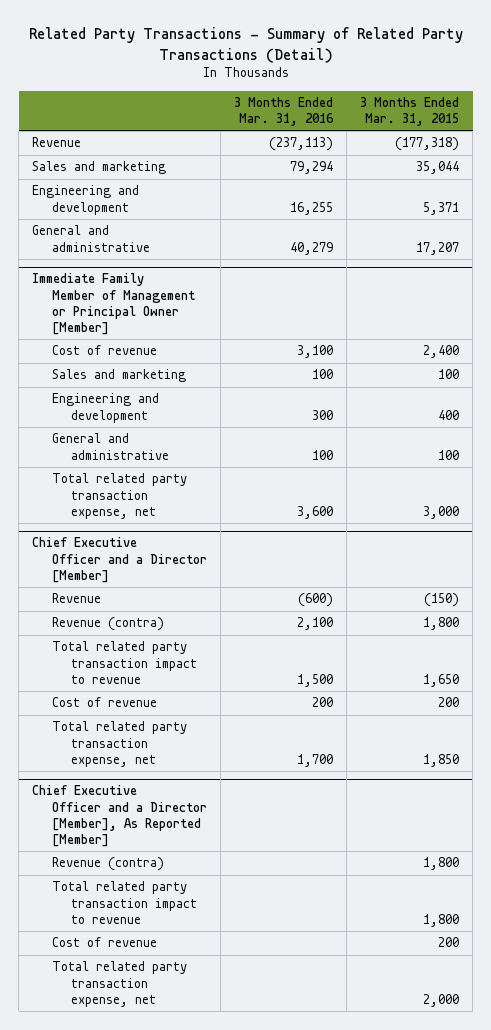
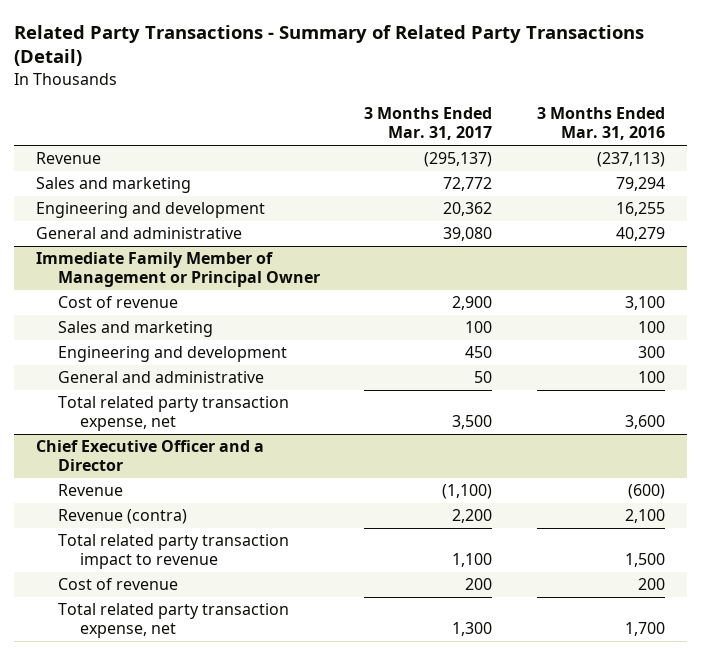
[359,96,459,127] 3 Months Ended Mar. 31, 2015 -> none
none -> [364,107,493,141] 3 Months Ended Mar. 31, 2017
[32,273,195,336] Immediate Family Member of Management or Principal Owner [Member] -> [36,252,321,288] Immediate Family Member of Management or Principal Owner
[32,537,207,583] Chief Executive Officer and a Director [Member] -> [36,440,265,472] Chief Executive Officer and a Director
[32,785,207,848] Chief Executive Officer and a Director [Member], As Reported [Member] -> none
[51,857,164,872] Revenue (contra) -> none
[51,881,198,924] Total related party transaction impact to revenue -> none
[51,937,157,948] Cost of revenue -> none
[51,961,187,1007] Total related party transaction expense, net -> none

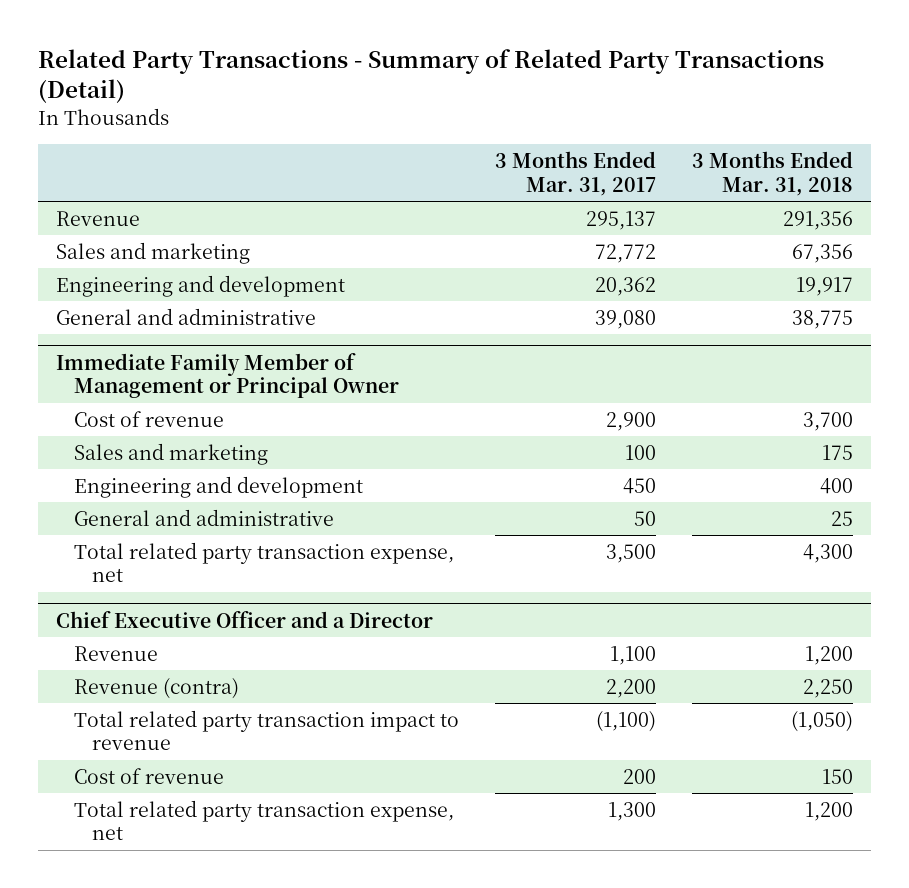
[536,107,665,141] 3 Months Ended Mar. 31, 2016 -> none
none -> [692,151,854,196] 3 Months Ended Mar. 31, 2018
[424,152,493,168] (295,137) -> [586,210,657,230] 295,137
[442,484,493,500] (1,100) -> [610,645,657,665] 1,100
[452,553,493,568] 1,100 -> [596,710,657,732] (1,100)

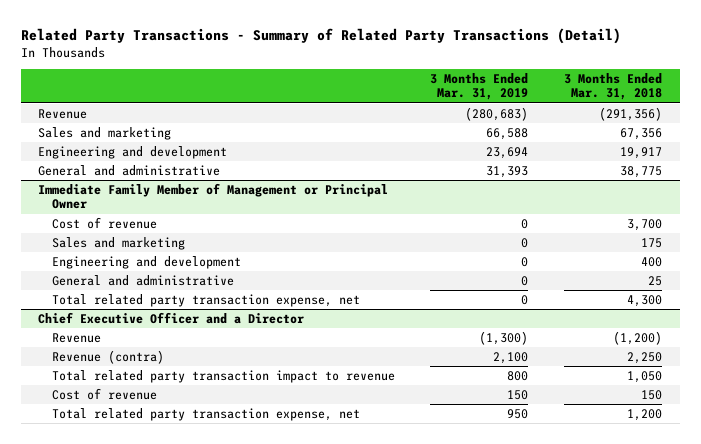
[495,151,657,196] 3 Months Ended Mar. 31, 2017 -> none
none -> [430,72,529,101] 3 Months Ended Mar. 31, 2019
[783,210,854,230] 291,356 -> [599,106,663,121] (291,356)
[805,645,854,665] 1,200 -> [613,330,663,345] (1,200)
[791,710,854,732] (1,050) -> [627,370,663,383] 1,050

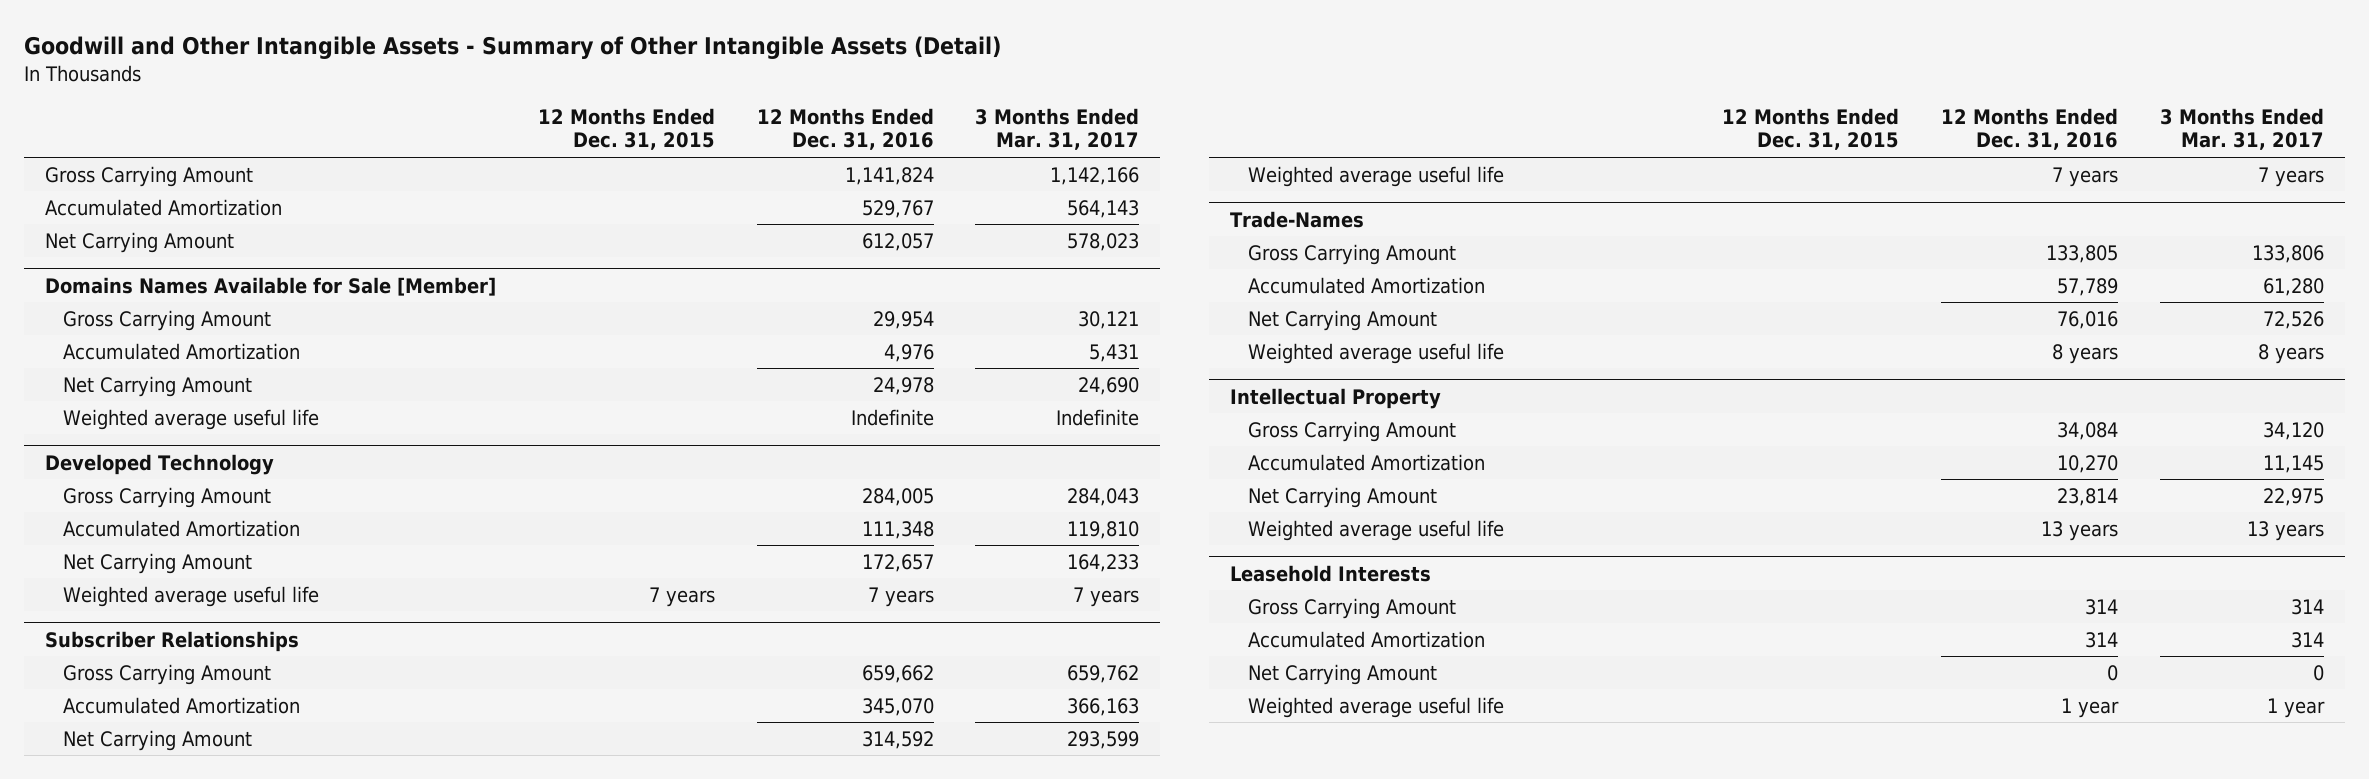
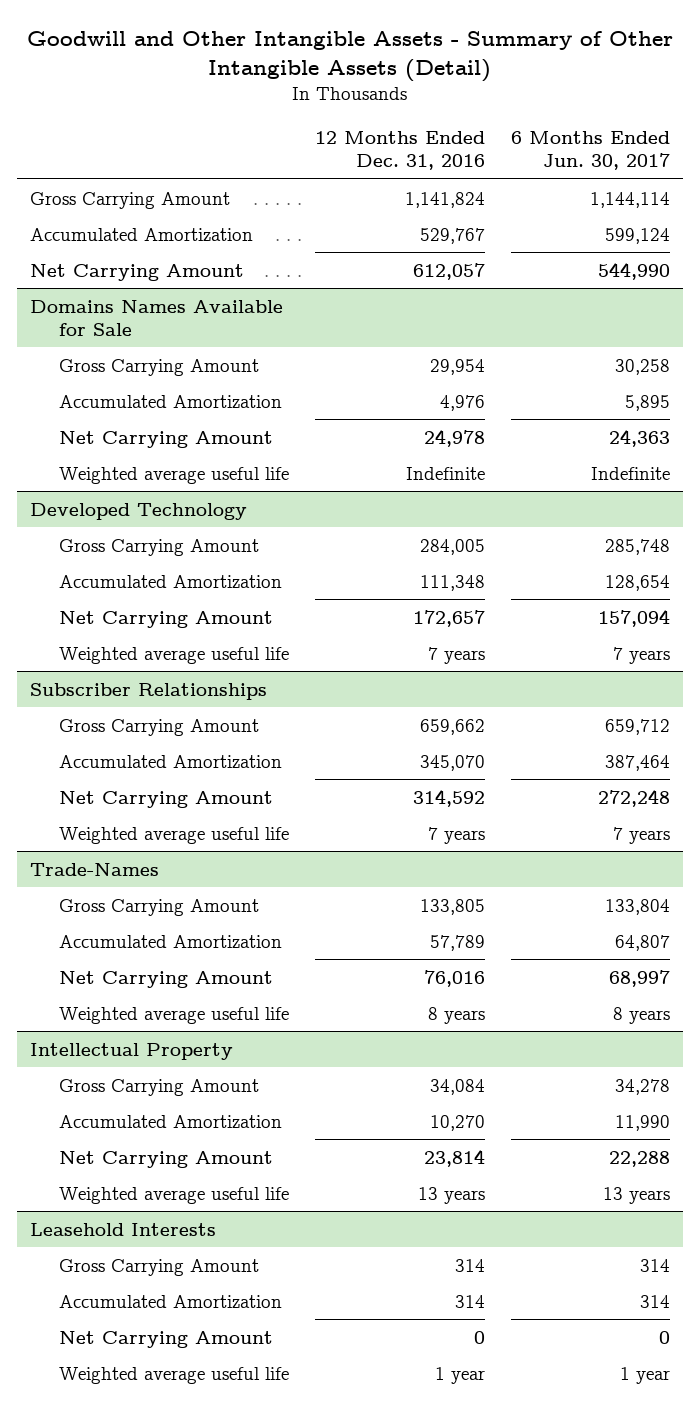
[537,107,715,151] 12 Months Ended Dec. 31, 2015 -> none
[975,107,1140,151] 3 Months Ended Mar. 31, 2017 -> none
none -> [510,130,670,171] 6 Months Ended Jun. 30, 2017
[45,276,497,296] Domains Names Available for Sale [Member] -> [29,299,283,336] Domains Names Available for Sale

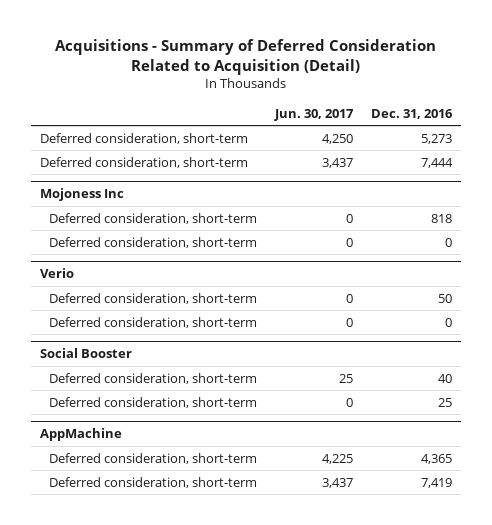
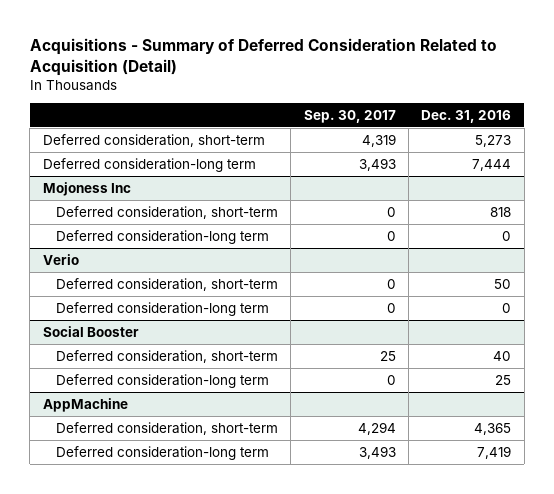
[274,108,355,121] Jun. 30, 2017 -> none
none -> [303,109,396,123] Sep. 30, 2017
[39,156,248,168] Deferred consideration, short-term -> [42,157,256,172] Deferred consideration-long term
[48,236,257,248] Deferred consideration, short-term -> [56,229,270,244] Deferred consideration-long term
[48,316,257,328] Deferred consideration, short-term -> [56,301,270,316] Deferred consideration-long term
[48,396,257,408] Deferred consideration, short-term -> [56,373,270,388] Deferred consideration-long term
[48,476,257,488] Deferred consideration, short-term -> [56,445,270,460] Deferred consideration-long term

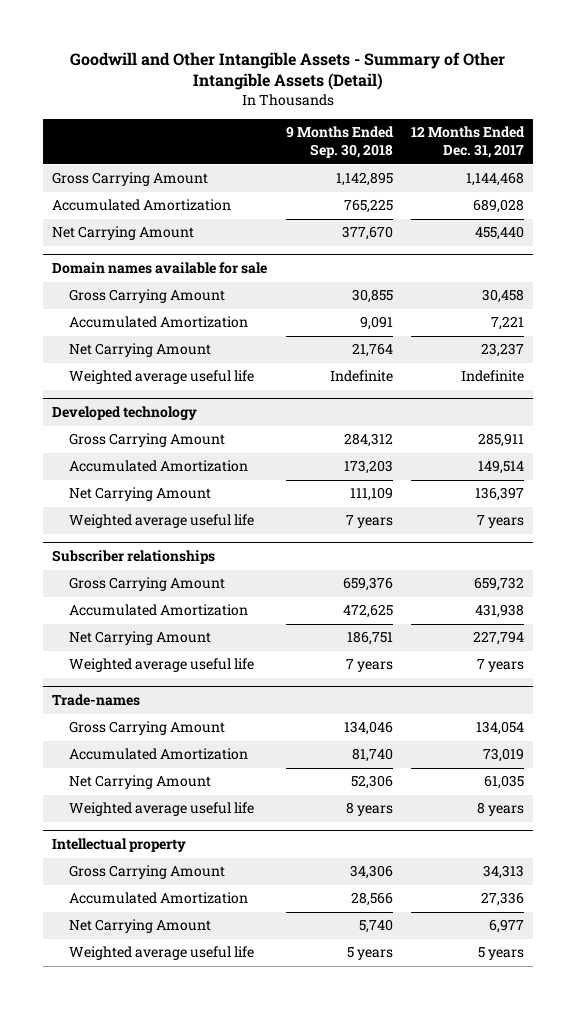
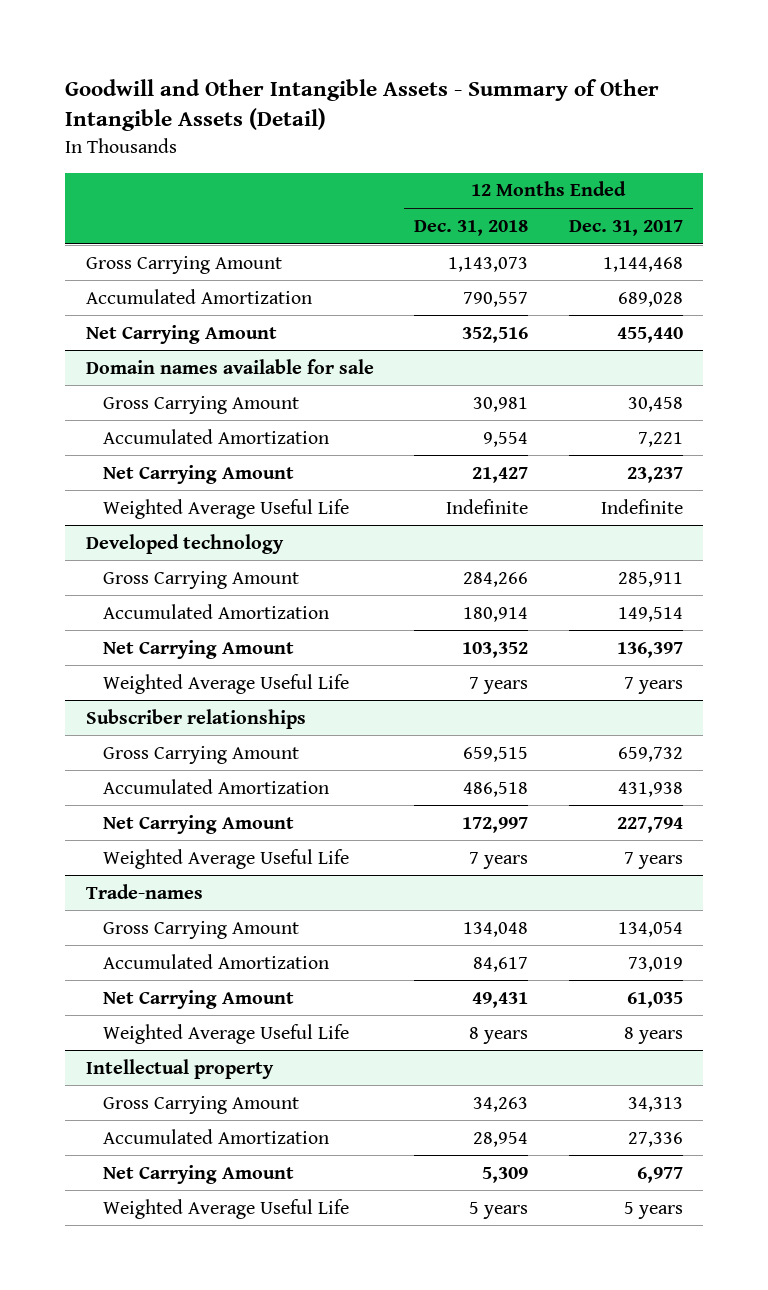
[285,126,394,159] 9 Months Ended Sep. 30, 2018 -> none
none -> [414,219,529,236] Dec. 31, 2018
[69,370,255,385] Weighted average useful life -> [102,498,349,519] Weighted Average Useful Life
[69,514,255,529] Weighted average useful life -> [102,673,349,694] Weighted Average Useful Life
[69,658,255,673] Weighted average useful life -> [102,848,349,869] Weighted Average Useful Life
[69,802,255,817] Weighted average useful life -> [102,1023,349,1044] Weighted Average Useful Life
[69,946,255,961] Weighted average useful life -> [102,1198,349,1219] Weighted Average Useful Life

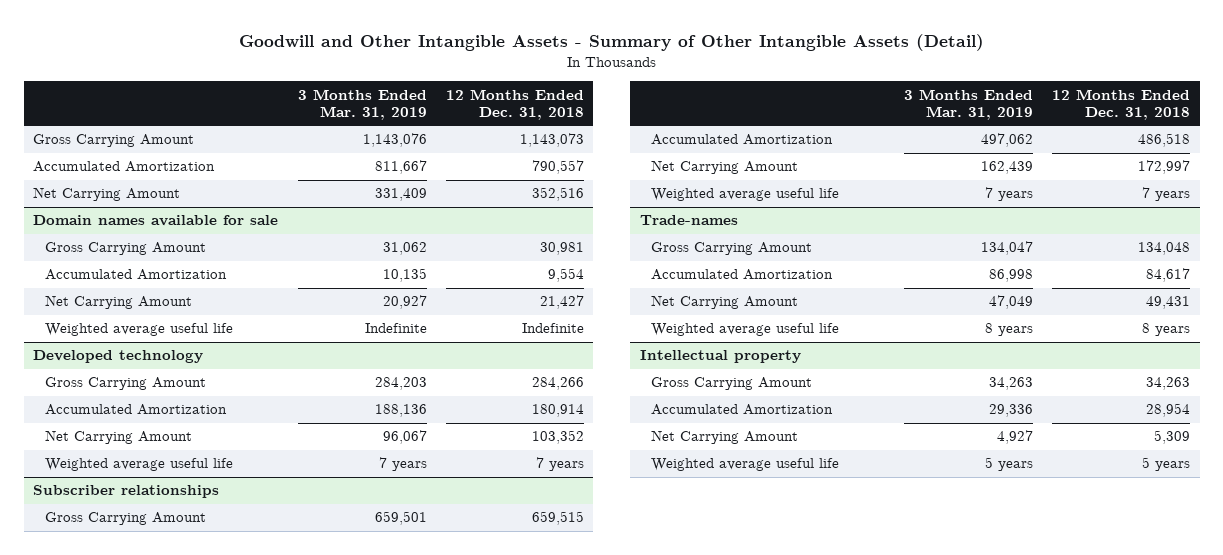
[568,219,683,236] Dec. 31, 2017 -> none
none -> [297,88,427,121] 3 Months Ended Mar. 31, 2019
[102,498,349,519] Weighted Average Useful Life -> [44,323,233,337] Weighted average useful life
[102,673,349,694] Weighted Average Useful Life -> [44,458,233,472] Weighted average useful life
[102,848,349,869] Weighted Average Useful Life -> [650,188,839,202] Weighted average useful life
[102,1023,349,1044] Weighted Average Useful Life -> [650,323,839,337] Weighted average useful life
[102,1198,349,1219] Weighted Average Useful Life -> [650,458,839,472] Weighted average useful life

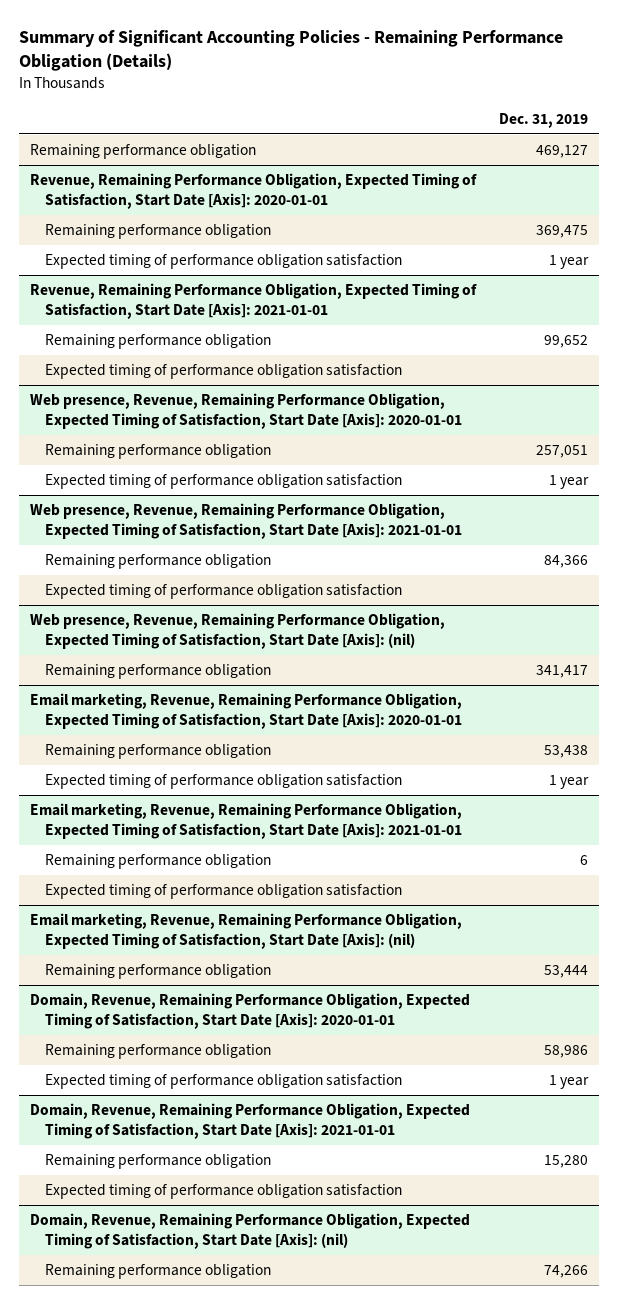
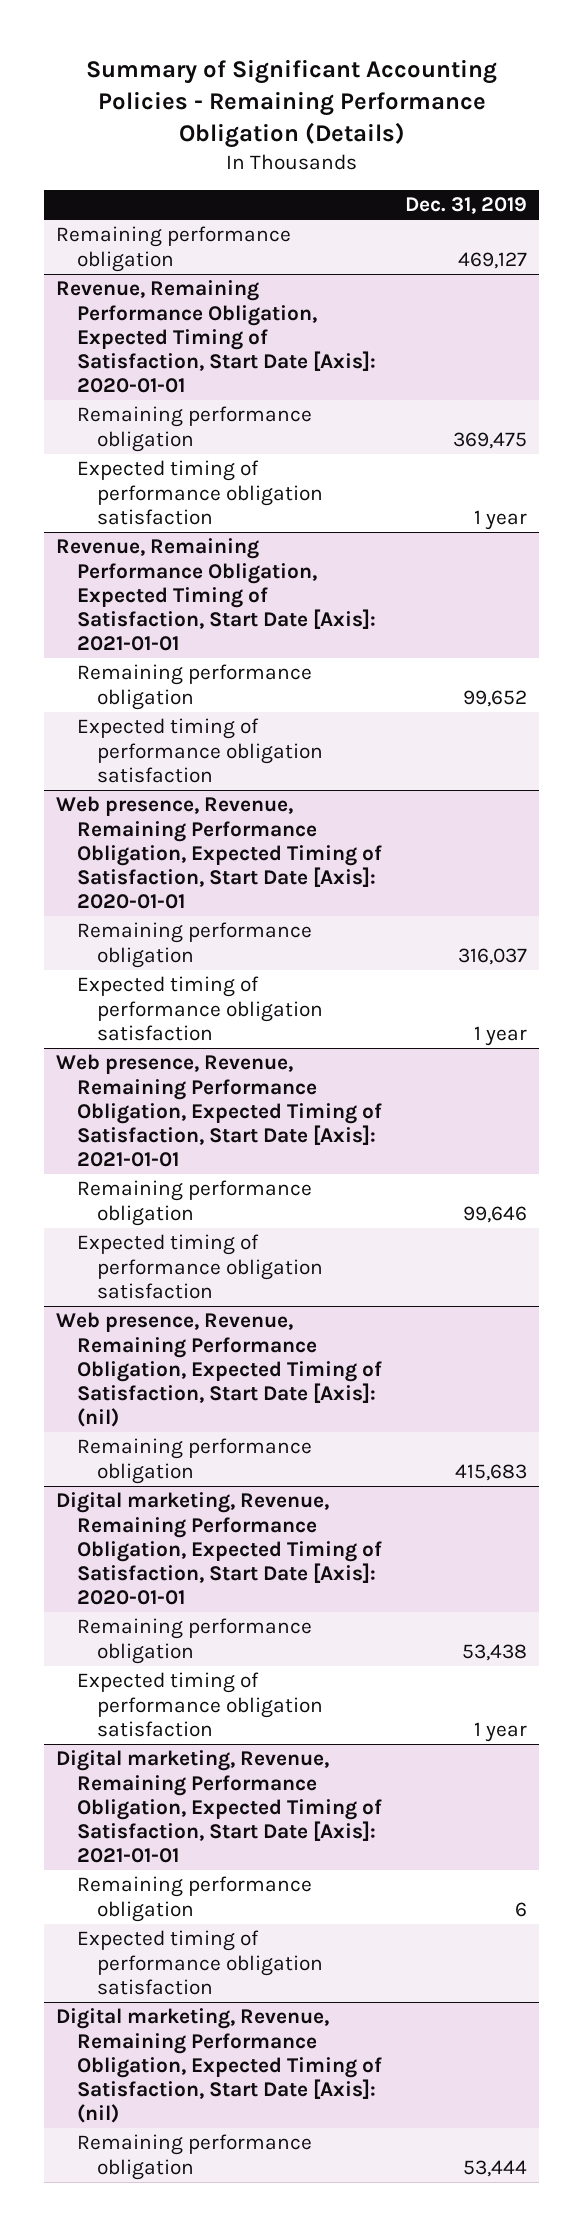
[535,445,588,459] 257,051 -> [458,947,528,965] 316,037
[543,555,588,569] 84,366 -> [463,1205,528,1223] 99,646
[535,665,588,679] 341,417 -> [455,1463,528,1481] 415,683
[30,693,463,729] Email marketing, Revenue, Remaining Performance Obligation, Expected Timing of Satisfaction, Start Date [Axis]: 2020-01-01 -> [56,1492,382,1606] Digital marketing, Revenue, Remaining Performance Obligation, Expected Timing of Satisfaction, Start Date [Axis]: 2020-01-01
[30,803,463,839] Email marketing, Revenue, Remaining Performance Obligation, Expected Timing of Satisfaction, Start Date [Axis]: 2021-01-01 -> [56,1750,382,1864] Digital marketing, Revenue, Remaining Performance Obligation, Expected Timing of Satisfaction, Start Date [Axis]: 2021-01-01
[30,913,463,949] Email marketing, Revenue, Remaining Performance Obligation, Expected Timing of Satisfaction, Start Date [Axis]: (nil) -> [56,2008,382,2124] Digital marketing, Revenue, Remaining Performance Obligation, Expected Timing of Satisfaction, Start Date [Axis]: (nil)
[30,993,471,1029] Domain, Revenue, Remaining Performance Obligation, Expected Timing of Satisfaction, Start Date [Axis]: 2020-01-01 -> none
[45,1044,272,1060] Remaining performance obligation -> none
[45,1074,403,1090] Expected timing of performance obligation satisfaction -> none
[30,1103,471,1139] Domain, Revenue, Remaining Performance Obligation, Expected Timing of Satisfaction, Start Date [Axis]: 2021-01-01 -> none
[45,1154,272,1170] Remaining performance obligation -> none
[45,1184,403,1200] Expected timing of performance obligation satisfaction -> none
[30,1213,471,1249] Domain, Revenue, Remaining Performance Obligation, Expected Timing of Satisfaction, Start Date [Axis]: (nil) -> none
[45,1264,272,1280] Remaining performance obligation -> none

